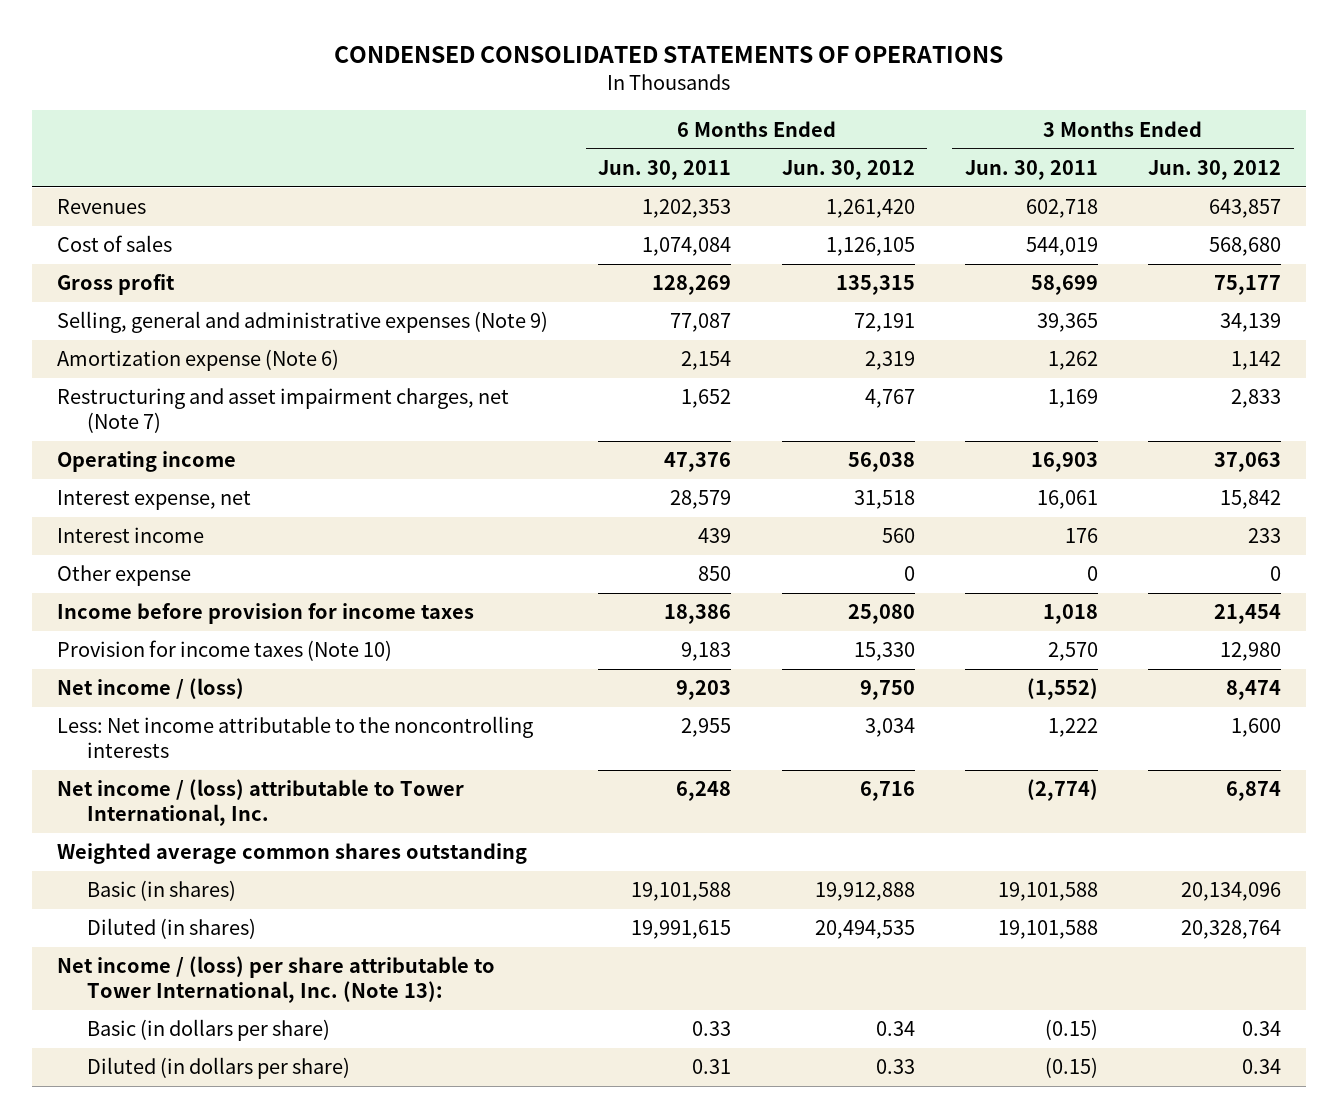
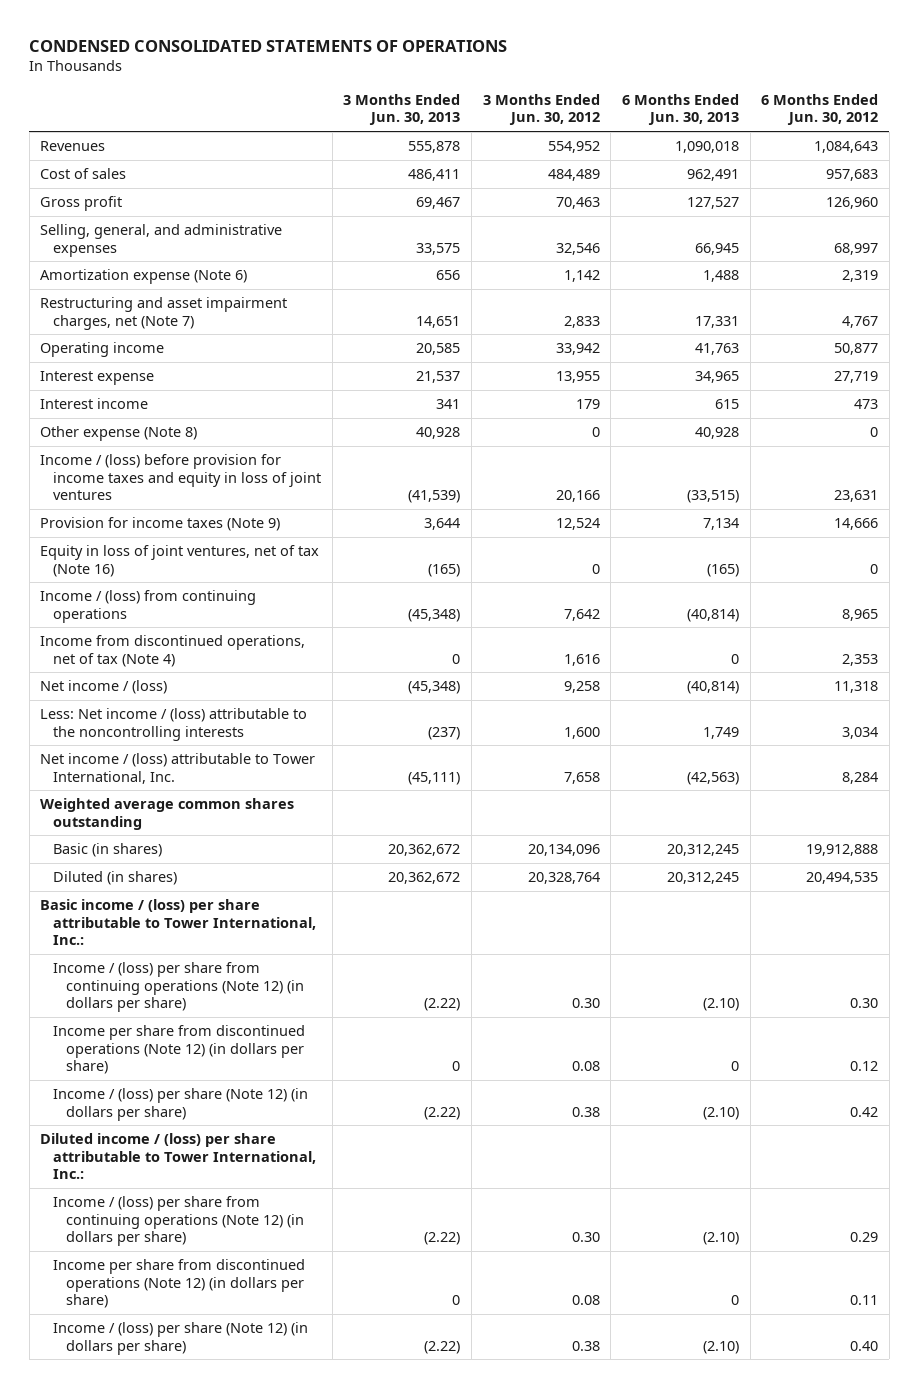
[598,159,732,180] Jun. 30, 2011 -> none
[964,159,1098,180] Jun. 30, 2011 -> none
none -> [343,94,461,126] 3 Months Ended Jun. 30, 2013
none -> [621,94,739,126] 6 Months Ended Jun. 30, 2013
[825,199,915,219] 1,261,420 -> [814,141,879,154] 1,084,643
[1209,199,1282,219] 643,857 -> [547,141,600,154] 554,952
[825,237,915,257] 1,126,105 -> [826,169,879,182] 957,683
[1209,237,1282,257] 568,680 -> [547,169,600,182] 484,489
[835,275,915,296] 135,315 -> [826,197,879,210] 126,960
[1214,275,1282,296] 75,177 -> [555,197,600,210] 70,463
[57,311,549,334] Selling, general and administrative expenses (Note 9) -> [40,224,283,257] Selling, general, and administrative expenses
[853,313,915,333] 72,191 -> [834,242,879,255] 68,997
[1220,313,1282,333] 34,139 -> [555,242,600,255] 32,546
[847,452,915,473] 56,038 -> [834,343,879,356] 50,877
[1214,452,1282,473] 37,063 -> [555,343,600,356] 33,942
[57,490,252,511] Interest expense, net -> [40,371,155,386] Interest expense
[853,490,915,510] 31,518 -> [834,371,879,384] 27,719
[1220,490,1282,510] 15,842 -> [555,371,600,384] 13,955
[881,528,915,544] 560 -> [854,399,879,410] 473
[1248,528,1282,544] 233 -> [575,399,600,410] 179
[57,565,192,587] Other expense -> [40,426,198,442] Other expense (Note 8)
[57,603,475,625] Income before provision for income taxes -> [40,454,321,500] Income / (loss) before provision for income taxes and equity in loss of joint ventures
[847,604,915,625] 25,080 -> [834,489,879,502] 23,631
[1214,604,1282,625] 21,454 -> [555,489,600,502] 20,166
[57,640,393,662] Provision for income taxes (Note 10) -> [40,517,281,532] Provision for income taxes (Note 9)
[853,642,915,662] 15,330 -> [834,518,879,531] 14,666
[1220,642,1282,662] 12,980 -> [555,518,600,531] 12,524
none -> [40,545,320,577] Equity in loss of joint ventures, net of tax (Note 16)
none -> [40,590,257,623] Income / (loss) from continuing operations
none -> [40,635,306,667] Income from discontinued operations, net of tax (Note 4)
[859,680,915,701] 9,750 -> [834,681,879,694] 11,318
[1226,680,1282,701] 8,474 -> [563,681,600,694] 9,258
[57,716,534,758] Less: Net income attributable to the noncontrolling interests -> [40,708,308,741] Less: Net income / (loss) attributable to the noncontrolling interests
[859,781,915,802] 6,716 -> [842,771,879,784] 8,284
[1226,781,1282,802] 6,874 -> [563,771,600,784] 7,658
[57,956,496,1003] Net income / (loss) per share attributable to Tower International, Inc. (Note 13): -> [40,899,316,945] Basic income / (loss) per share attributable to Tower International, Inc.:
none -> [52,962,304,1012] Income / (loss) per share from continuing operations (Note 12) (in dollars per share)
none -> [52,1025,305,1074] Income per share from discontinued operations (Note 12) (in dollars per share)
[87,1019,331,1042] Basic (in dollars per share) -> [52,1088,308,1121] Income / (loss) per share (Note 12) (in dollars per share)
[875,1021,915,1037] 0.34 -> [850,1106,879,1117] 0.42
[1242,1021,1282,1037] 0.34 -> [571,1106,600,1117] 0.38
none -> [40,1133,316,1179] Diluted income / (loss) per share attributable to Tower International, Inc.:
none -> [52,1196,304,1246] Income / (loss) per share from continuing operations (Note 12) (in dollars per share)
none -> [52,1259,305,1308] Income per share from discontinued operations (Note 12) (in dollars per share)
[87,1057,351,1080] Diluted (in dollars per share) -> [52,1322,308,1355] Income / (loss) per share (Note 12) (in dollars per share)
[875,1059,915,1075] 0.33 -> [850,1340,879,1351] 0.40
[1242,1059,1282,1075] 0.34 -> [571,1340,600,1351] 0.38

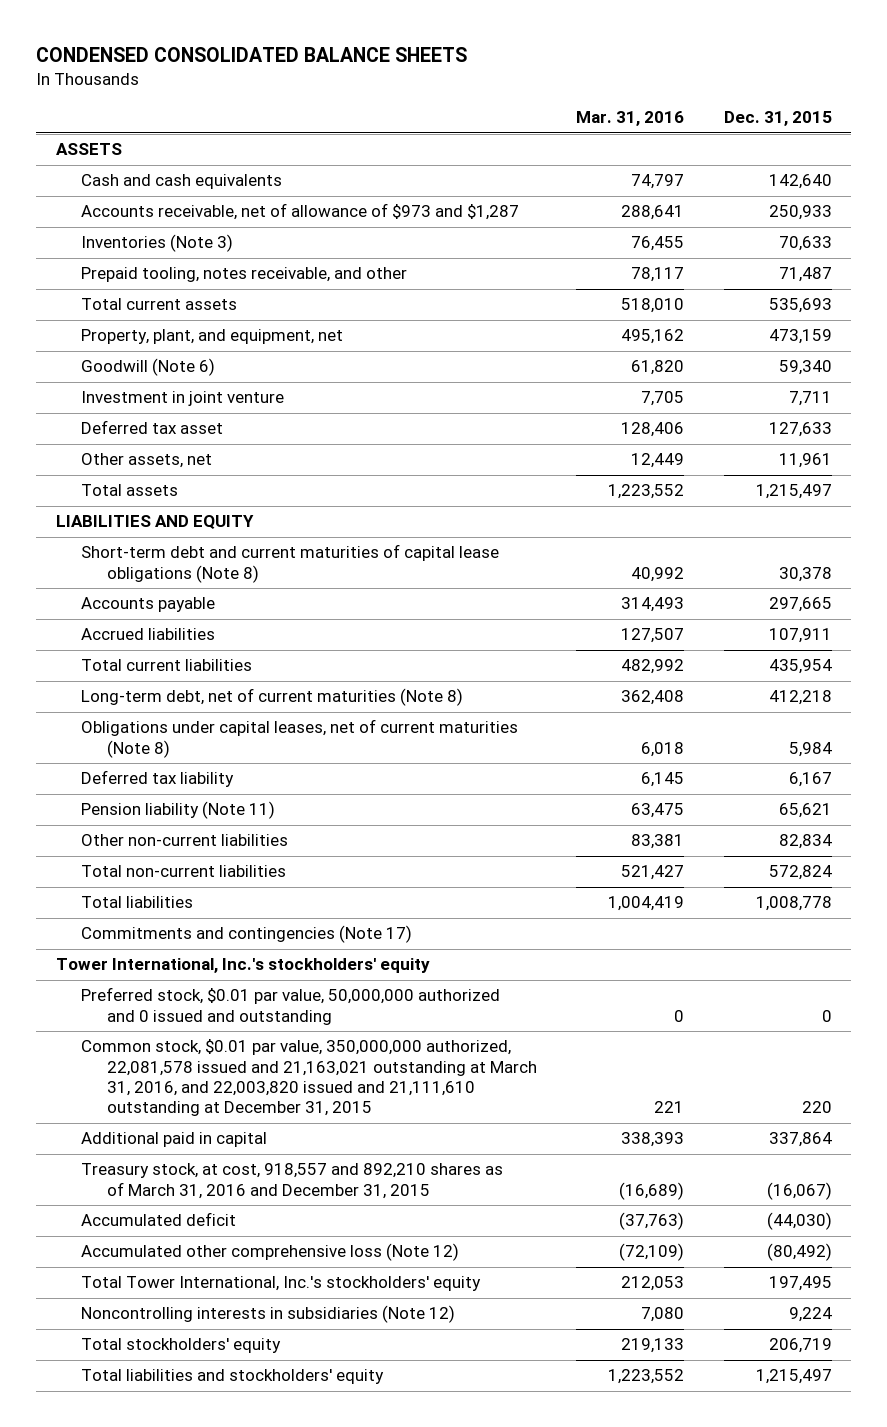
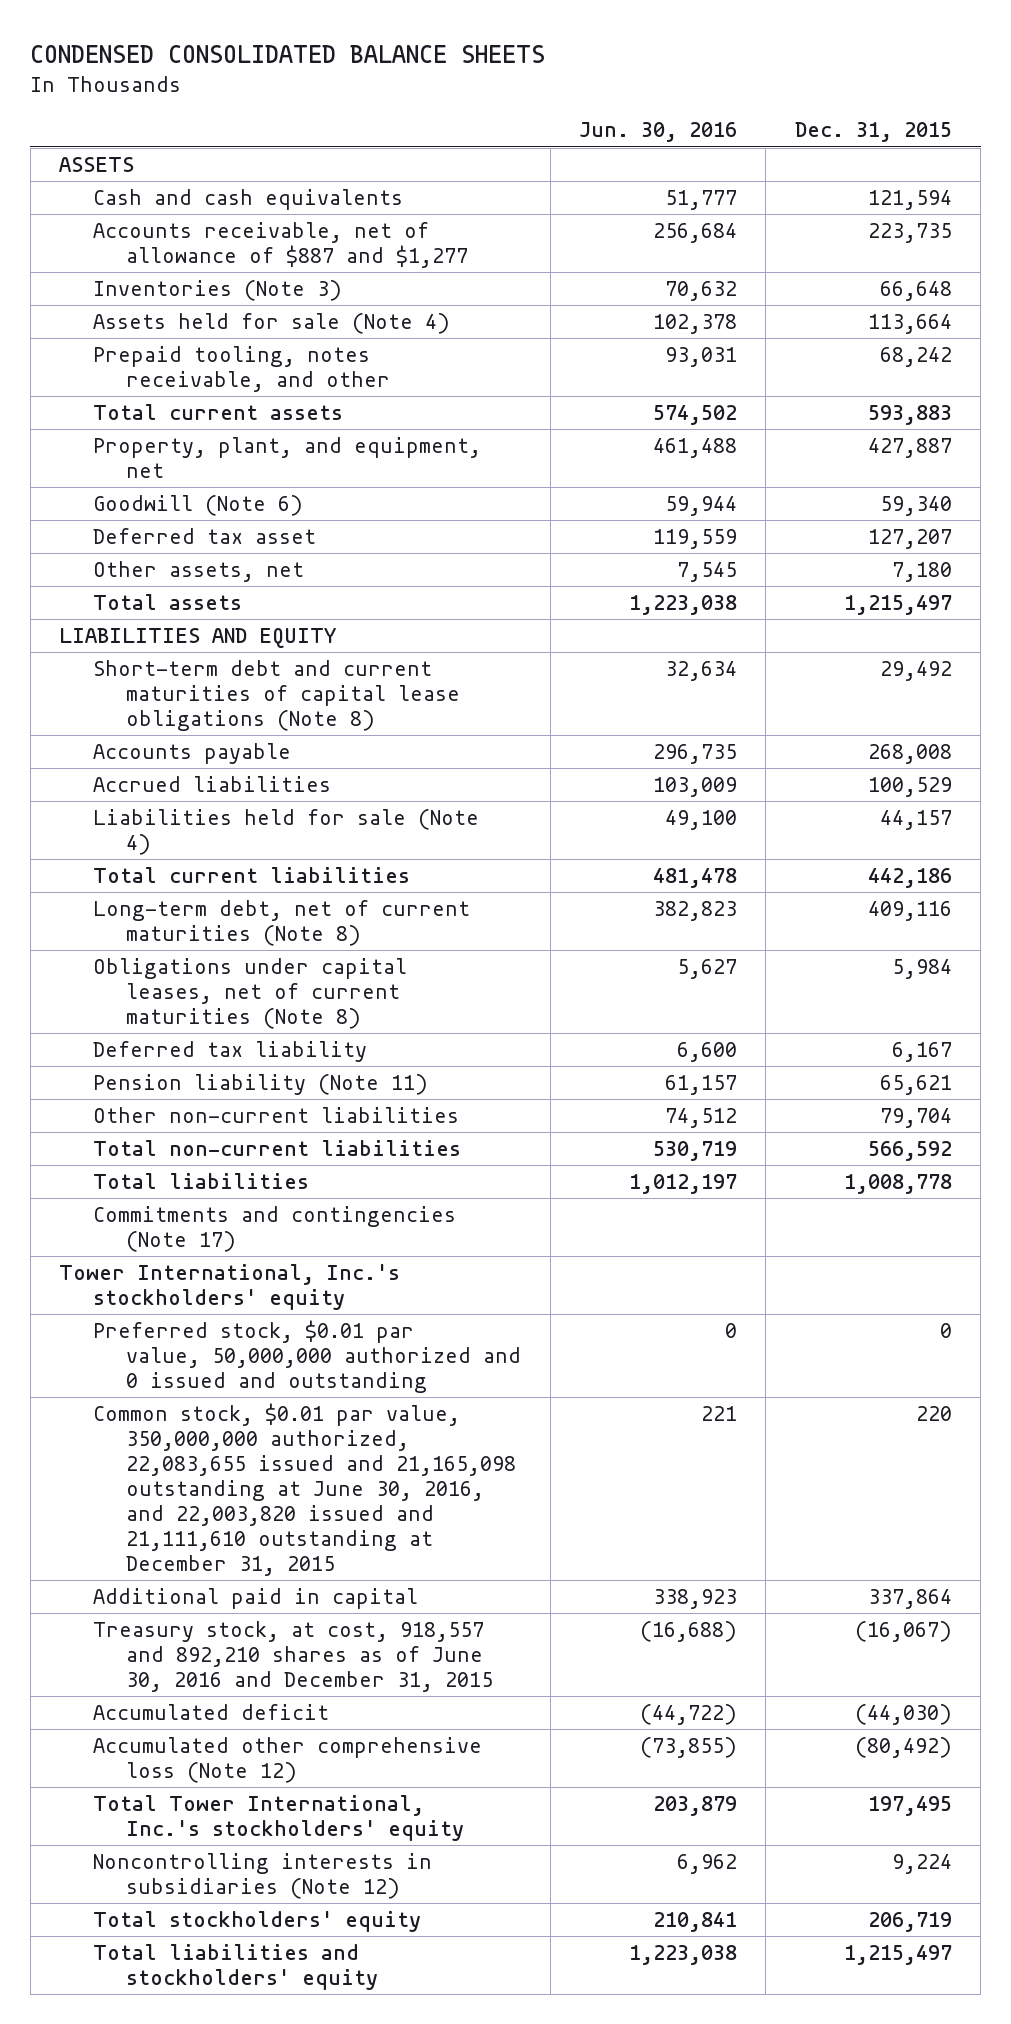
[576,111,685,127] Mar. 31, 2016 -> none
none -> [578,122,737,143] Jun. 30, 2016
[768,174,832,190] 142,640 -> [867,190,952,211] 121,594
[81,203,520,221] Accounts receivable, net of allowance of $973 and $1,287 -> [92,222,469,269] Accounts receivable, net of allowance of $887 and $1,277
[768,205,832,221] 250,933 -> [867,223,952,244] 223,735
[778,236,832,252] 70,633 -> [879,281,952,302] 66,648
none -> [92,313,450,335] Assets held for sale (Note 4)
[778,267,832,283] 71,487 -> [879,347,952,368] 68,242
[768,298,832,314] 535,693 -> [867,405,952,426] 593,883
[768,329,832,345] 473,159 -> [867,438,952,459] 427,887
[81,391,285,407] Investment in joint venture -> none
[768,422,832,438] 127,633 -> [867,529,952,550] 127,207
[778,453,832,469] 11,961 -> [891,562,952,583] 7,180
[778,566,832,582] 30,378 -> [879,661,952,682] 29,492
[768,597,832,613] 297,665 -> [867,744,952,765] 268,008
[768,628,832,644] 107,911 -> [867,777,952,798] 100,529
none -> [92,809,479,856] Liabilities held for sale (Note 4)
[768,659,832,675] 435,954 -> [867,868,952,889] 442,186
[768,690,832,706] 412,218 -> [867,901,952,922] 409,116
[778,834,832,850] 82,834 -> [879,1108,952,1129] 79,704
[768,865,832,881] 572,824 -> [867,1141,952,1162] 566,592
[81,1039,537,1117] Common stock, $0.01 par value, 350,000,000 authorized, 22,081,578 issued and 21,163,021 outstanding at March 31, 2016, and 22,003,820 issued and 21,111,610 outstanding at December 31, 2015 -> [92,1403,517,1577] Common stock, $0.01 par value, 350,000,000 authorized, 22,083,655 issued and 21,165,098 outstanding at June 30, 2016, and 22,003,820 issued and 21,111,610 outstanding at December 31, 2015
[81,1163,504,1199] Treasury stock, at cost, 918,557 and 892,210 shares as of March 31, 2016 and December 31, 2015 -> [92,1621,494,1693] Treasury stock, at cost, 918,557 and 892,210 shares as of June 30, 2016 and December 31, 2015

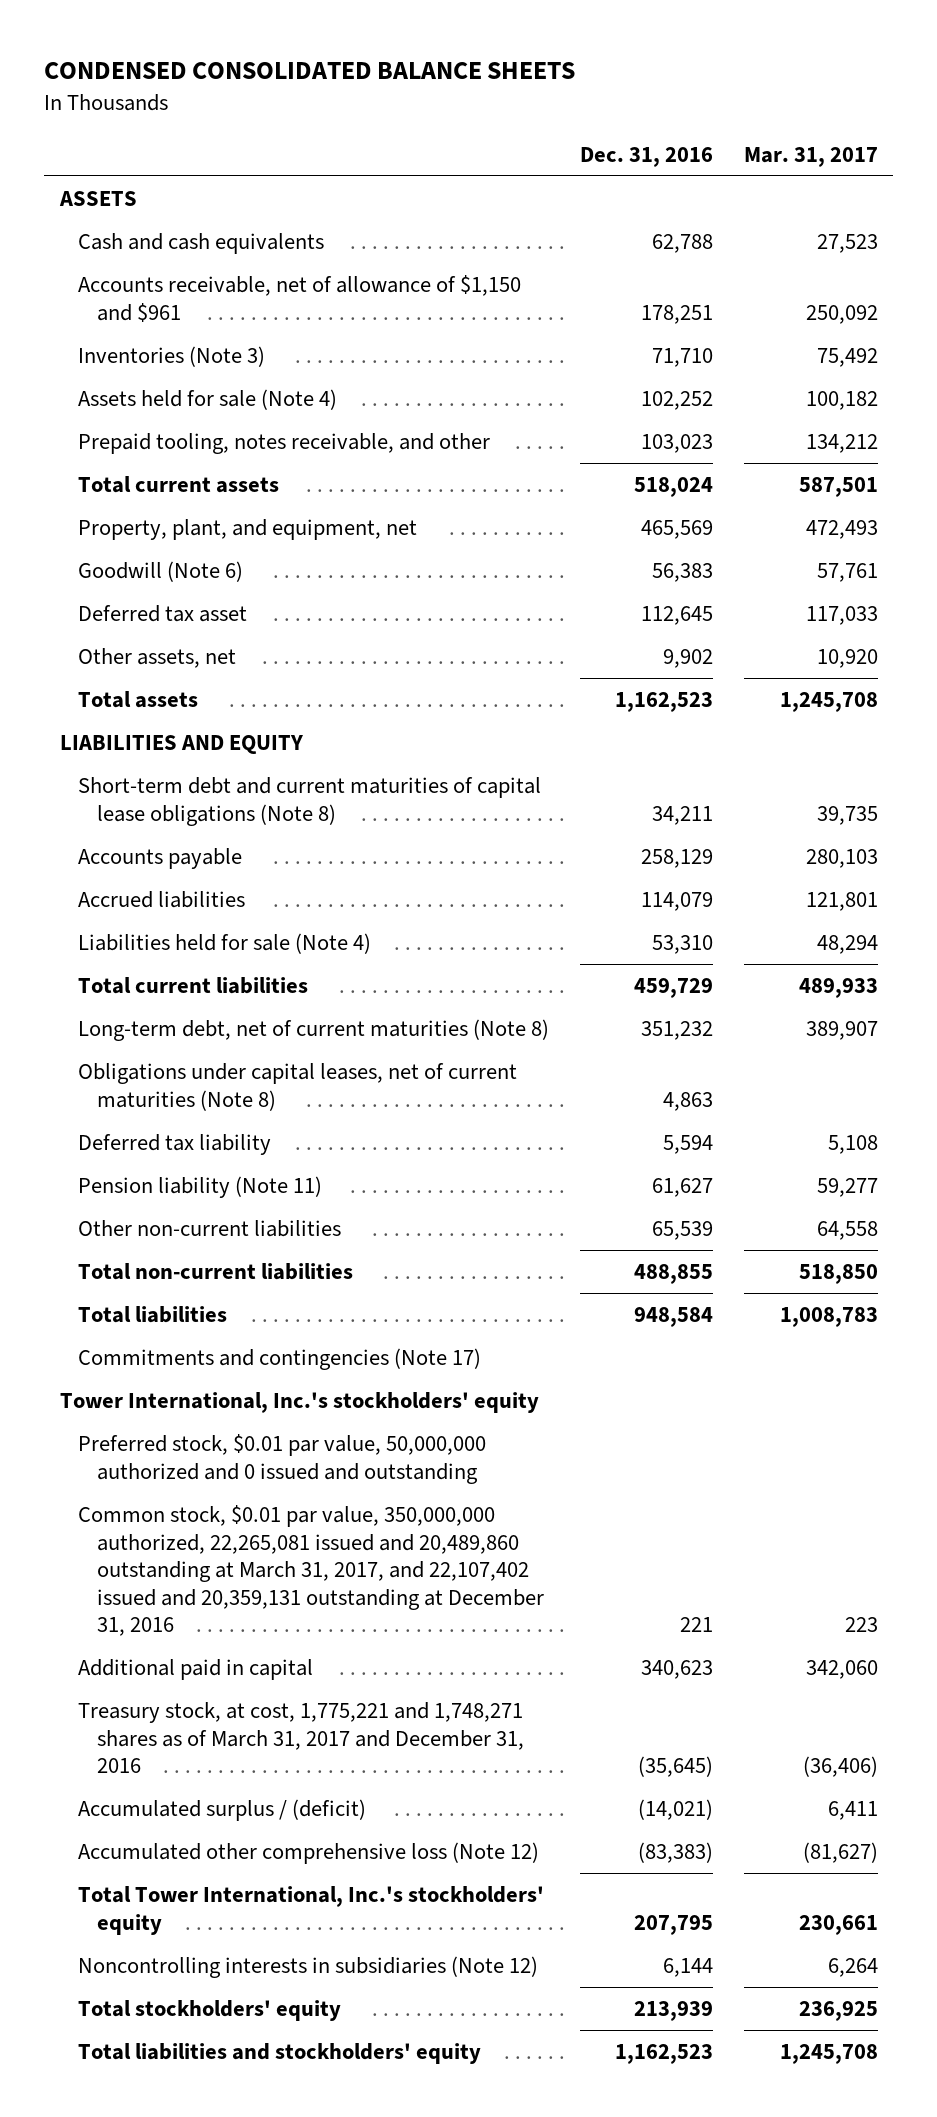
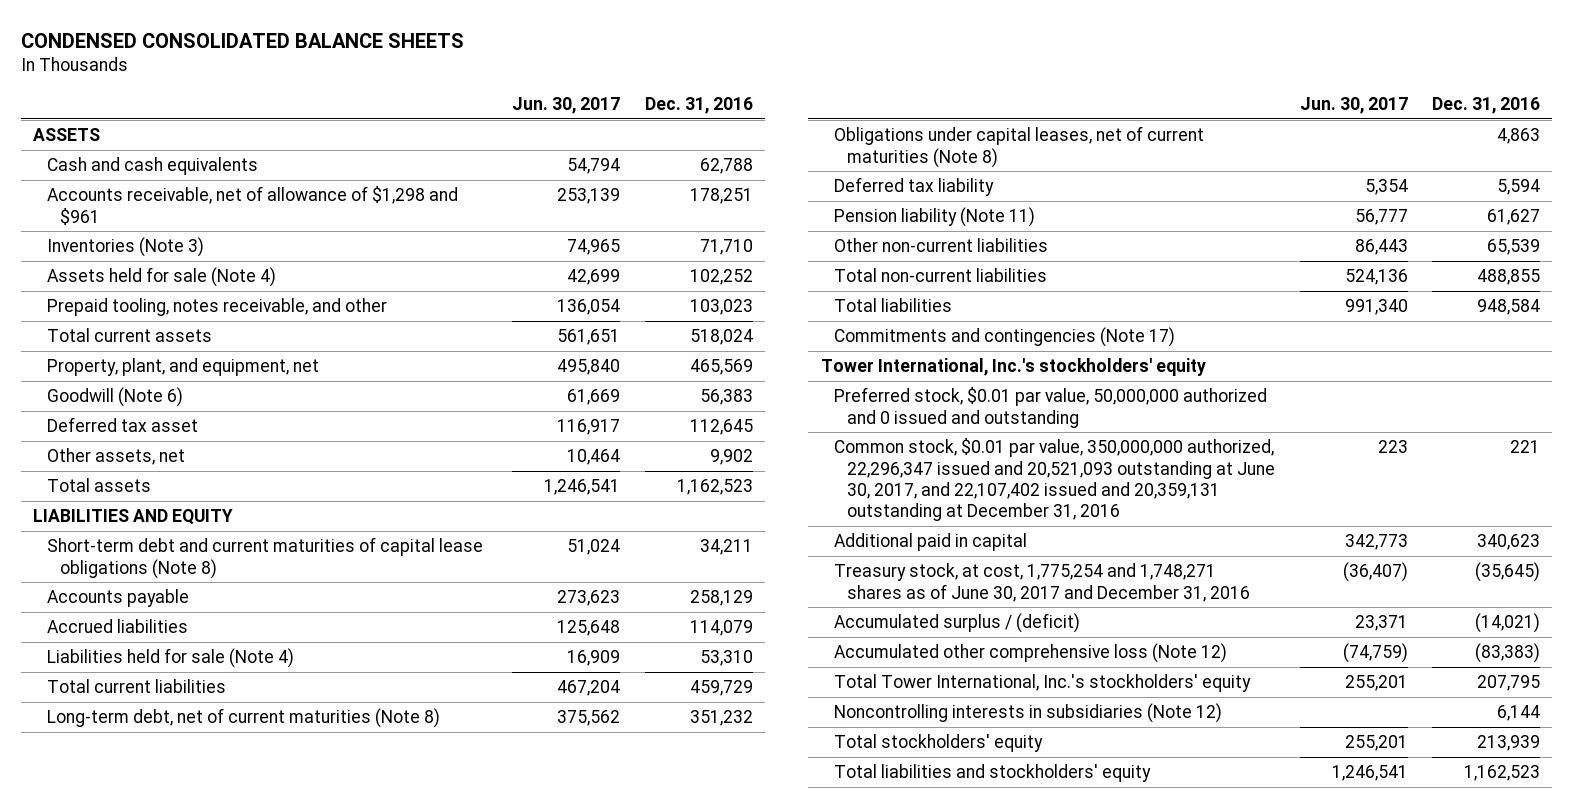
[743,146,878,167] Mar. 31, 2017 -> none
none -> [512,96,621,114] Jun. 30, 2017
[78,275,522,322] Accounts receivable, net of allowance of $1,150 and $961 -> [46,186,458,225] Accounts receivable, net of allowance of $1,298 and $961
[78,1505,545,1637] Common stock, $0.01 par value, 350,000,000 authorized, 22,265,081 issued and 20,489,860 outstanding at March 31, 2017, and 22,107,402 issued and 20,359,131 outstanding at December 31, 2016 -> [833,438,1276,522] Common stock, $0.01 par value, 350,000,000 authorized, 22,296,347 issued and 20,521,093 outstanding at June 30, 2017, and 22,107,402 issued and 20,359,131 outstanding at December 31, 2016
[78,1702,525,1774] Treasury stock, at cost, 1,775,221 and 1,748,271 shares as of March 31, 2017 and December 31, 2016 -> [833,563,1251,602] Treasury stock, at cost, 1,775,254 and 1,748,271 shares as of June 30, 2017 and December 31, 2016

